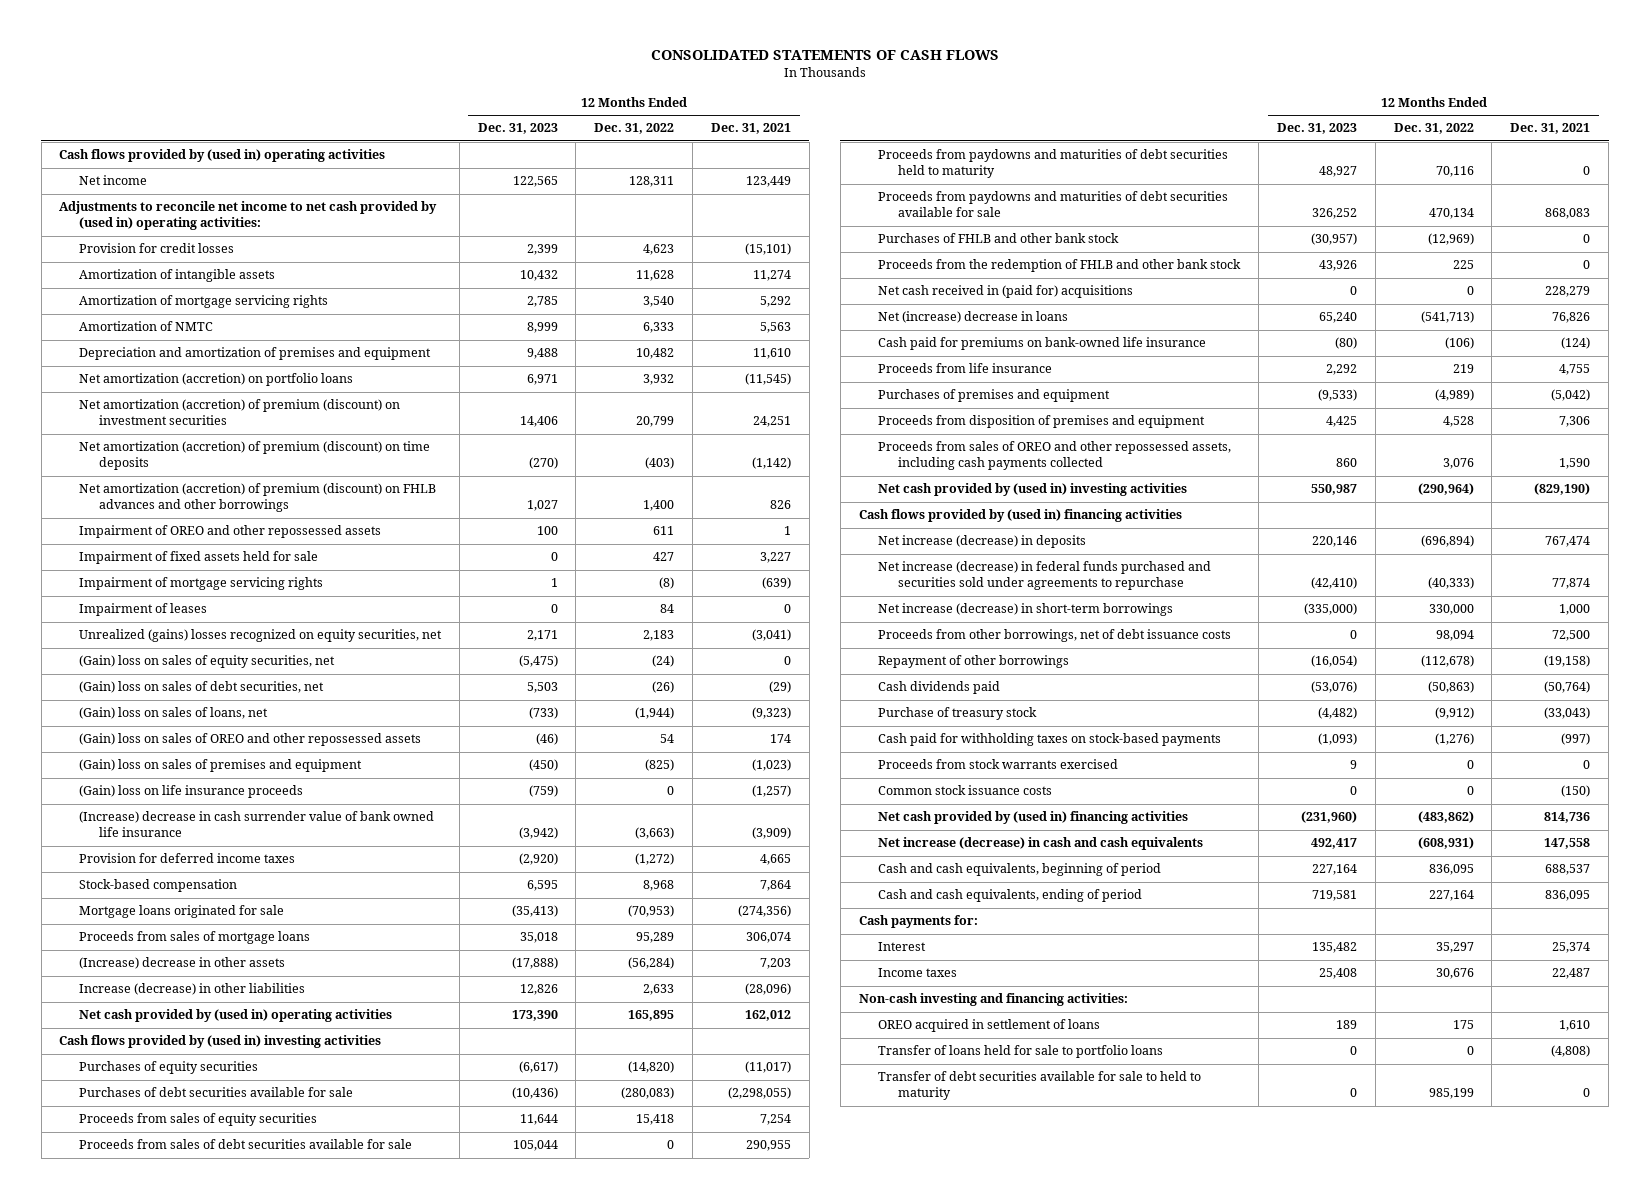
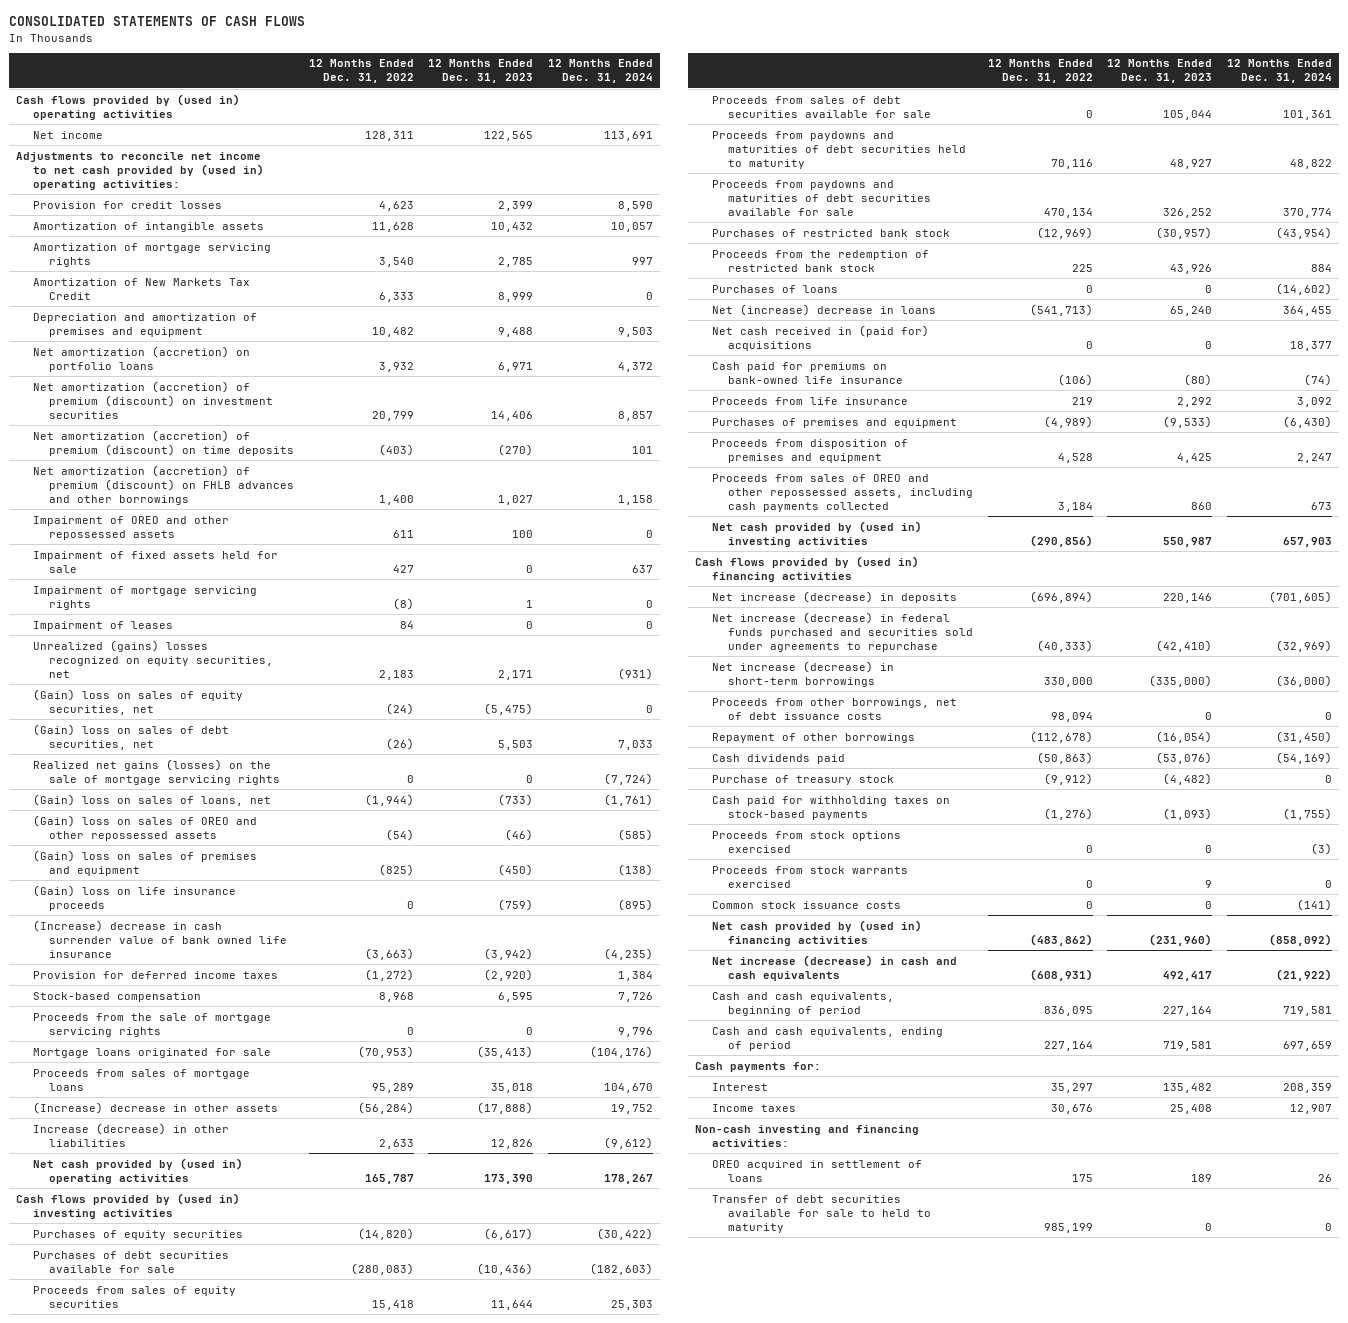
[711,123,792,135] Dec. 31, 2021 -> none
none -> [547,59,653,84] 12 Months Ended Dec. 31, 2024
[78,321,213,332] Amortization of NMTC -> [32,277,250,300] Amortization of New Markets Tax Credit
none -> [32,758,281,785] Realized net gains (losses) on the sale of mortgage servicing rights
[660,734,675,744] 54 -> [385,828,414,841] (54)
none -> [32,1012,271,1037] Proceeds from the sale of mortgage servicing rights
[628,1010,675,1022] 165,895 -> [364,1173,414,1184] 165,787
[878,233,1120,244] Purchases of FHLB and other bank stock -> [711,228,950,237] Purchases of restricted bank stock
[878,259,1242,273] Proceeds from the redemption of FHLB and other bank stock -> [711,249,929,272] Proceeds from the redemption of restricted bank stock
none -> [711,284,838,293] Purchases of loans
[878,285,1134,299] Net cash received in (paid for) acquisitions -> [711,324,929,351] Net cash received in (paid for) acquisitions
[1442,458,1474,470] 3,076 -> [1057,501,1093,512] 3,184
[1417,483,1474,496] (290,964) -> [1029,534,1093,547] (290,856)
none -> [711,830,901,853] Proceeds from stock options exercised
[878,1045,1164,1059] Transfer of loans held for sale to portfolio loans -> none

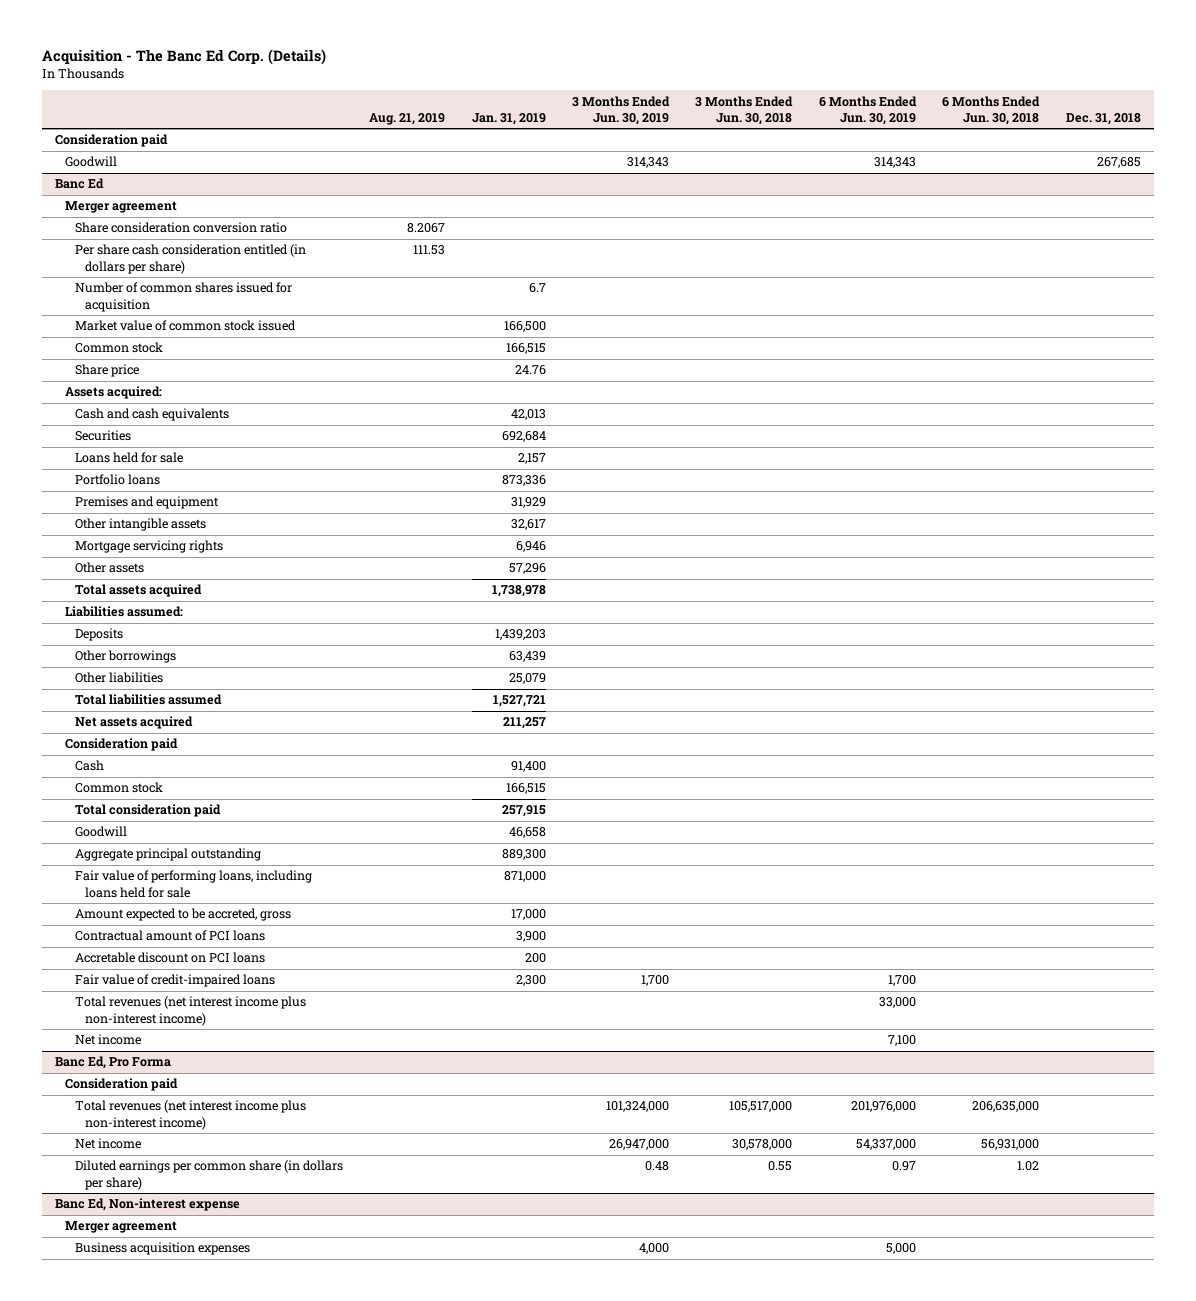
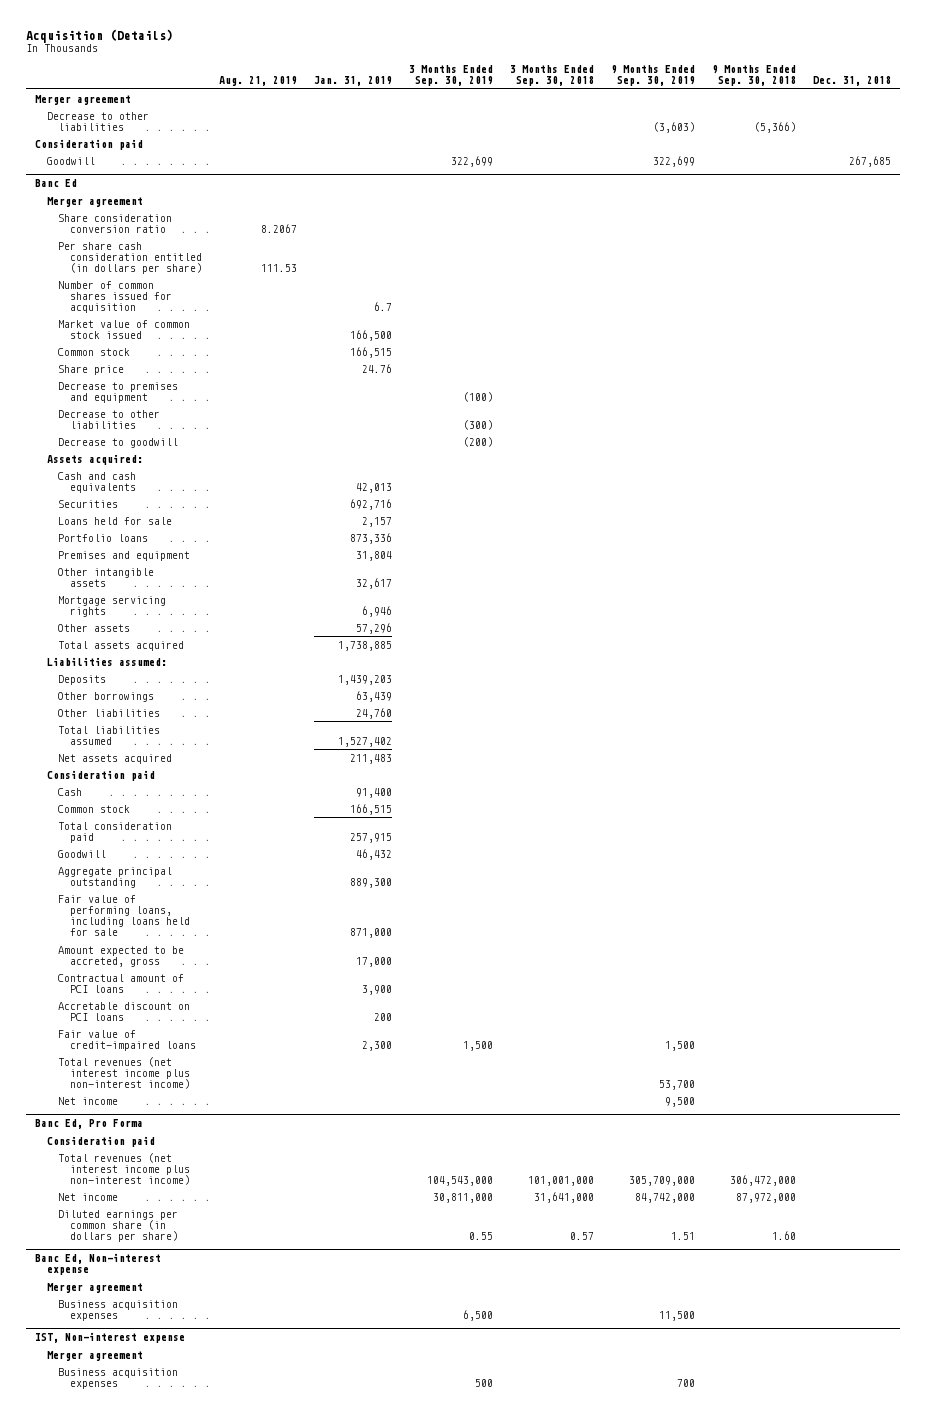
[41,48,326,65] Acquisition - The Banc Ed Corp. (Details) -> [26,28,174,43] Acquisition (Details)
[571,95,670,125] 3 Months Ended Jun. 30, 2019 -> none
[695,95,794,125] 3 Months Ended Jun. 30, 2018 -> none
[818,95,917,125] 6 Months Ended Jun. 30, 2019 -> none
[942,95,1041,125] 6 Months Ended Jun. 30, 2018 -> none
none -> [409,64,494,87] 3 Months Ended Sep. 30, 2019
none -> [510,64,595,87] 3 Months Ended Sep. 30, 2018
none -> [611,64,696,87] 9 Months Ended Sep. 30, 2019
none -> [712,64,797,87] 9 Months Ended Sep. 30, 2018
none -> [34,94,131,105] Merger agreement
none -> [46,111,149,131] Decrease to other liabilities
none -> [58,381,179,403] Decrease to premises and equipment
none -> [58,409,161,429] Decrease to other liabilities
none -> [58,437,179,448] Decrease to goodwill
[501,431,546,443] 692,684 -> [350,498,393,510] 692,716
[510,497,546,509] 31,929 -> [356,550,393,561] 31,804
[491,585,546,598] 1,738,978 -> [338,640,393,651] 1,738,885
[508,673,546,685] 25,079 -> [356,707,393,719] 24,760
[492,695,546,708] 1,527,721 -> [338,736,393,747] 1,527,402
[502,717,546,730] 211,257 -> [350,753,393,764] 211,483
[508,827,546,839] 46,658 -> [356,848,393,860] 46,432
none -> [34,1332,185,1344] IST, Non-interest expense
none -> [46,1350,143,1361] Merger agreement
none -> [58,1367,179,1389] Business acquisition expenses

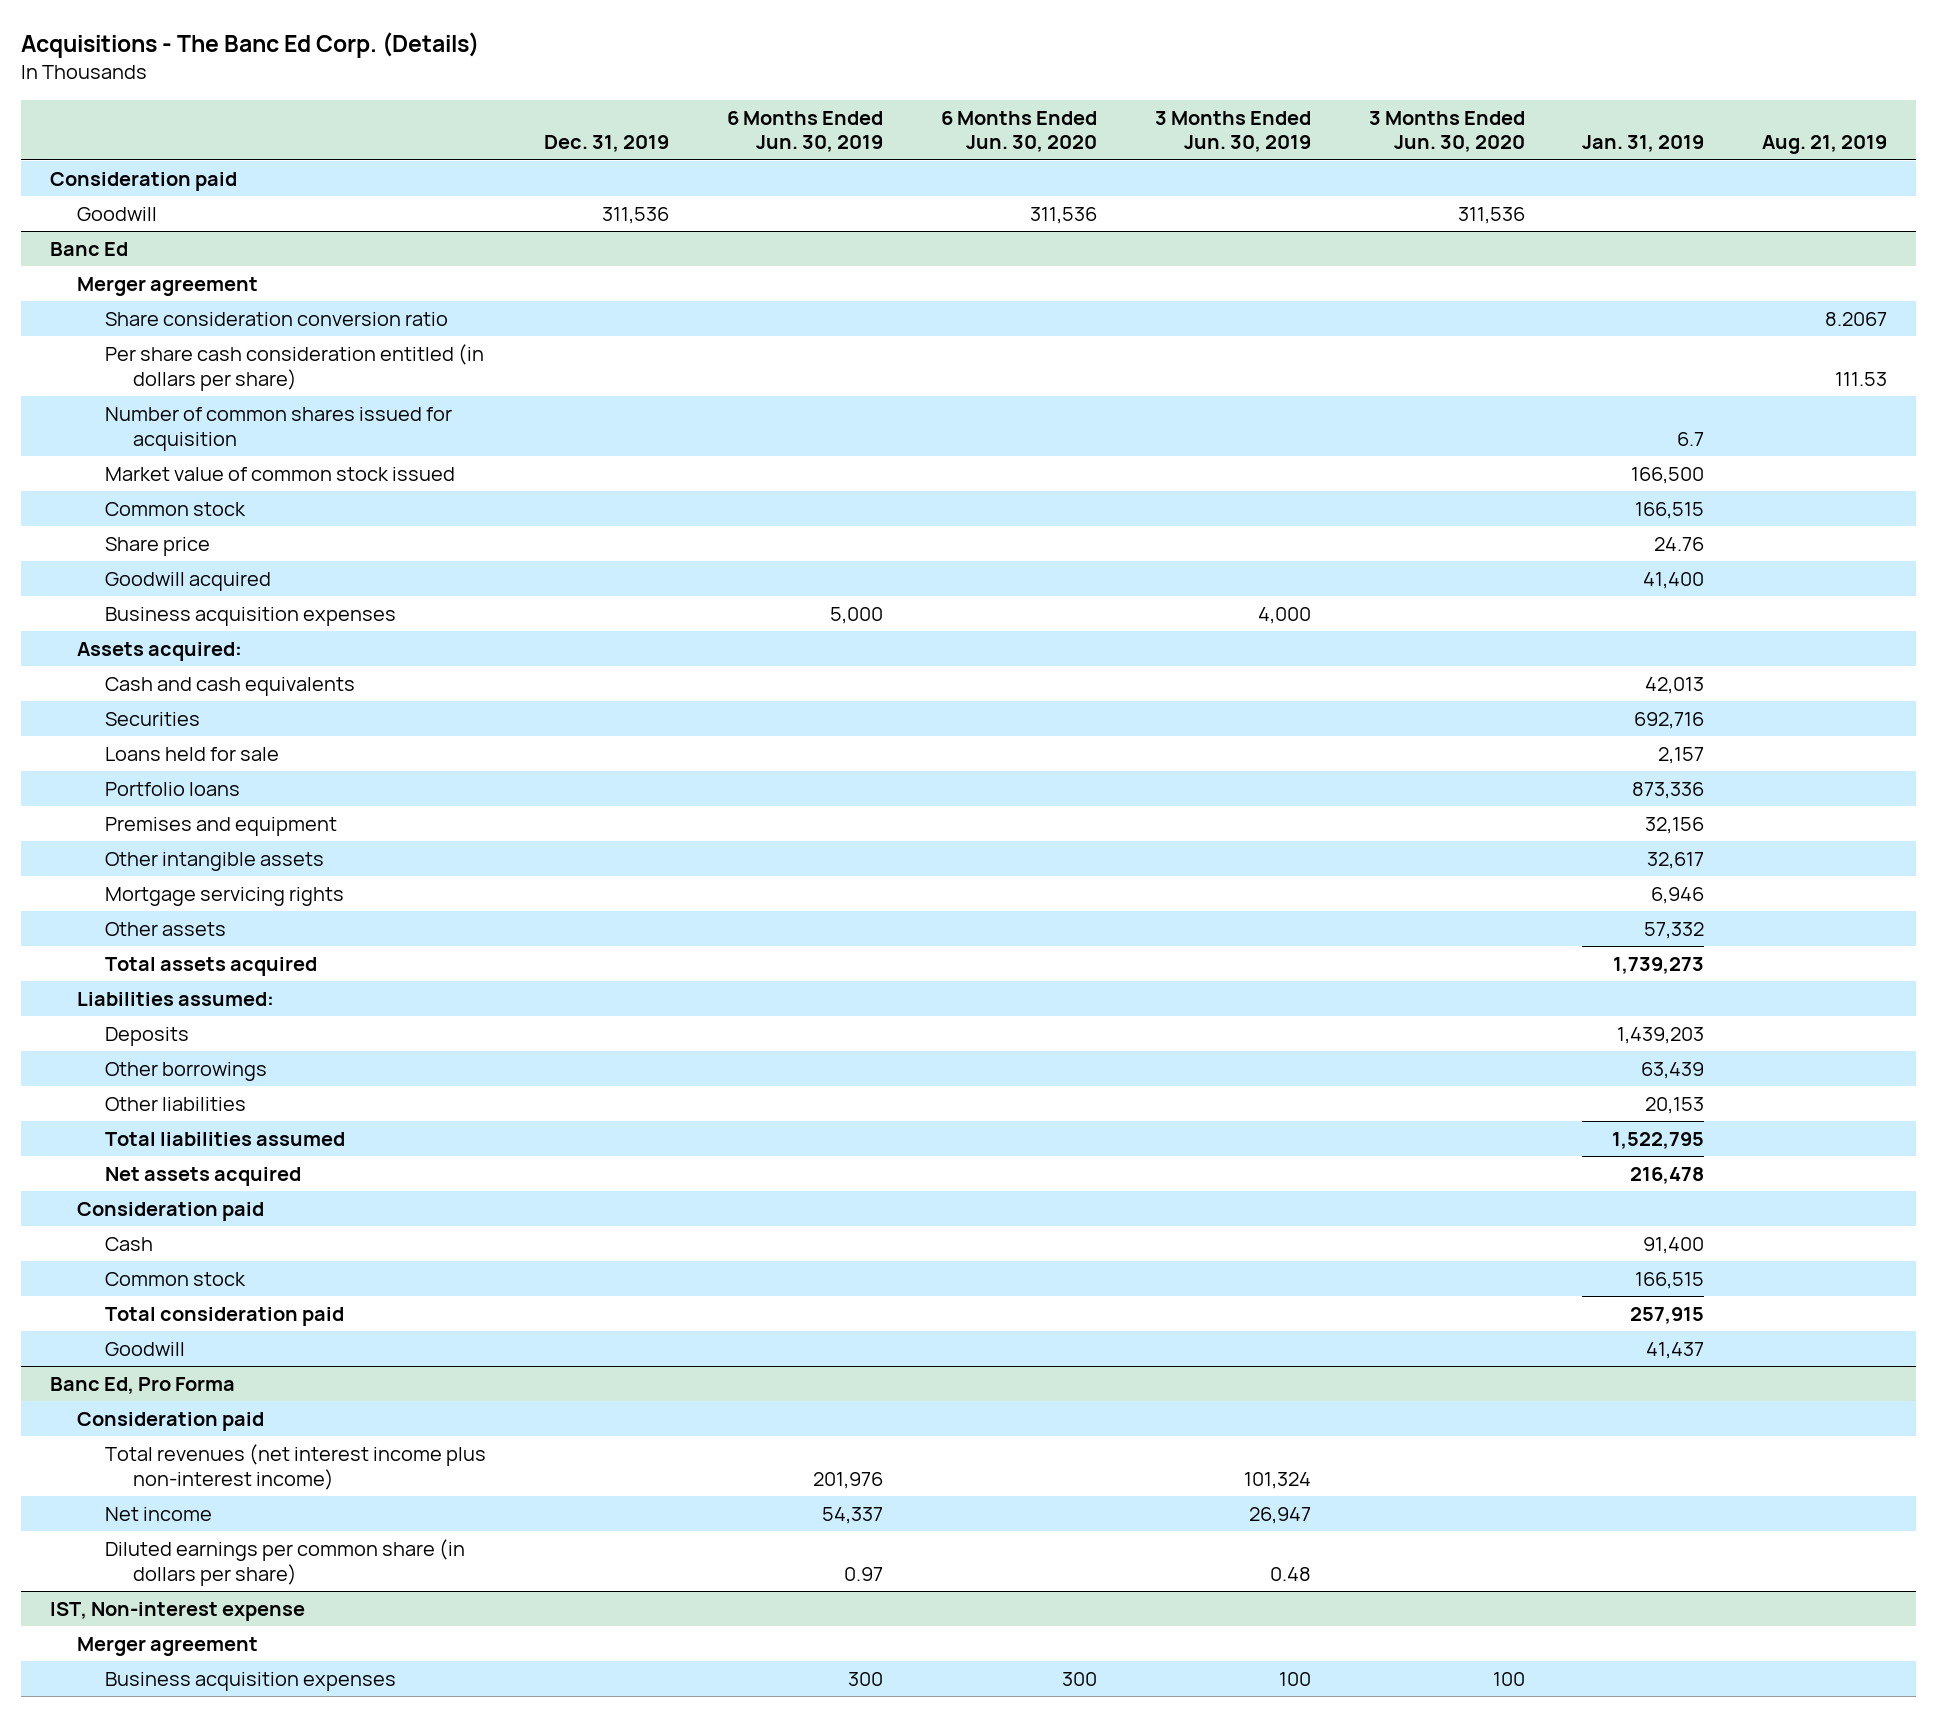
[26,28,174,43] Acquisition (Details) -> [20,32,479,59] Acquisitions - The Banc Ed Corp. (Details)
[409,64,494,87] 3 Months Ended Sep. 30, 2019 -> none
[510,64,595,87] 3 Months Ended Sep. 30, 2018 -> none
[611,64,696,87] 9 Months Ended Sep. 30, 2019 -> none
[712,64,797,87] 9 Months Ended Sep. 30, 2018 -> none
[813,76,892,87] Dec. 31, 2018 -> none
none -> [543,135,669,153] Dec. 31, 2019
none -> [726,110,883,153] 6 Months Ended Jun. 30, 2019
none -> [940,110,1097,153] 6 Months Ended Jun. 30, 2020
none -> [1154,110,1311,153] 3 Months Ended Jun. 30, 2019
none -> [1368,110,1525,153] 3 Months Ended Jun. 30, 2020
[34,94,131,105] Merger agreement -> none
[46,111,149,131] Decrease to other liabilities -> none
[58,381,179,403] Decrease to premises and equipment -> none
[58,409,161,429] Decrease to other liabilities -> none
[58,437,179,448] Decrease to goodwill -> none
none -> [105,571,272,591] Goodwill acquired
none -> [105,606,397,626] Business acquisition expenses
[356,550,393,561] 31,804 -> [1645,816,1705,834] 32,156
[356,622,393,634] 57,296 -> [1644,921,1705,939] 57,332
[338,640,393,651] 1,738,885 -> [1613,956,1705,974] 1,739,273
[356,707,393,719] 24,760 -> [1645,1096,1705,1114] 20,153
[338,736,393,747] 1,527,402 -> [1612,1131,1705,1149] 1,522,795
[350,753,393,764] 211,483 -> [1630,1166,1705,1184] 216,478
[58,866,173,888] Aggregate principal outstanding -> none
[58,894,191,937] Fair value of performing loans, including loans held for sale -> none
[58,945,185,967] Amount expected to be accreted, gross -> none
[58,973,185,993] Contractual amount of PCI loans -> none
[58,1001,191,1021] Accretable discount on PCI loans -> none
[58,1029,197,1051] Fair value of credit-impaired loans -> none
[58,1056,191,1089] Total revenues (net interest income plus non-interest income) -> none
[58,1096,119,1105] Net income -> none
[356,848,393,860] 46,432 -> [1646,1341,1705,1359] 41,437
[34,1253,161,1276] Banc Ed, Non-interest expense -> none
[46,1282,143,1293] Merger agreement -> none
[58,1299,179,1321] Business acquisition expenses -> none

